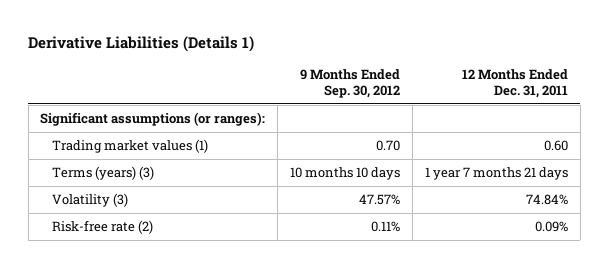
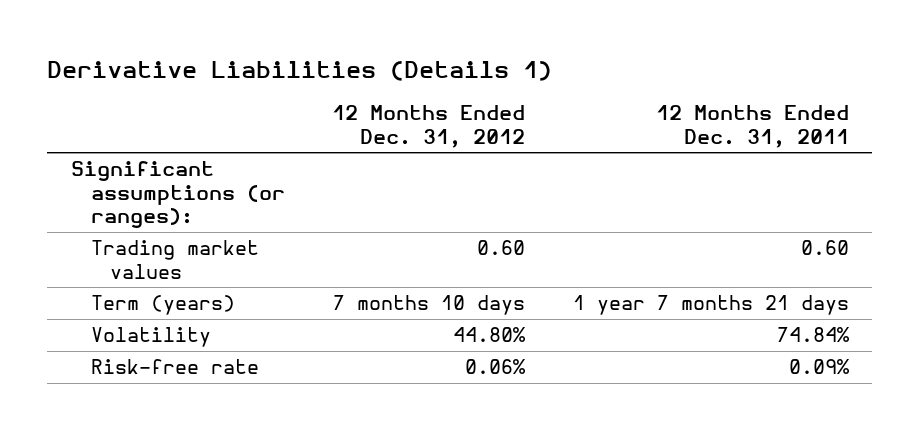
[300,69,401,99] 9 Months Ended Sep. 30, 2012 -> none
none -> [332,105,526,148] 12 Months Ended Dec. 31, 2012
[52,138,209,153] Trading market values (1) -> [90,240,259,279] Trading market values
[52,165,155,180] Terms (years) (3) -> [90,295,235,316] Term (years)
[52,192,129,207] Volatility (3) -> [90,327,211,348] Volatility
[52,219,154,234] Risk-free rate (2) -> [90,359,259,375] Risk-free rate

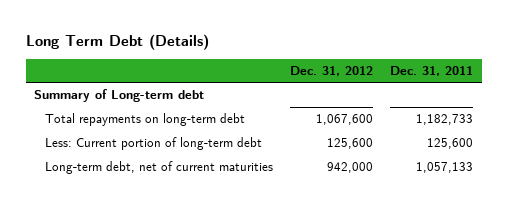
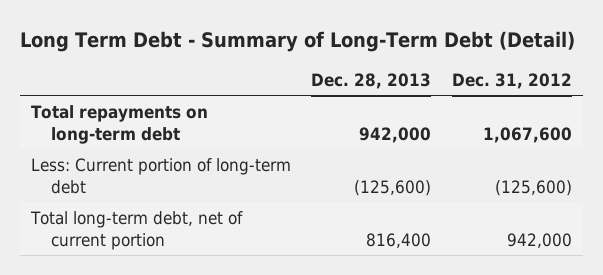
[25,33,209,50] Long Term Debt (Details) -> [20,30,576,52] Long Term Debt - Summary of Long-Term Debt (Detail)
[390,65,474,76] Dec. 31, 2011 -> none
none -> [311,72,432,89] Dec. 28, 2013
[33,89,204,103] Summary of Long-term debt -> none
[327,138,374,150] 125,600 -> [495,179,573,196] (125,600)
[45,161,274,175] Long-term debt, net of current maturities -> [29,210,243,250] Total long-term debt, net of current portion

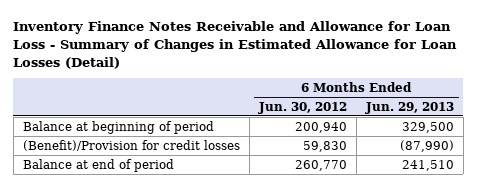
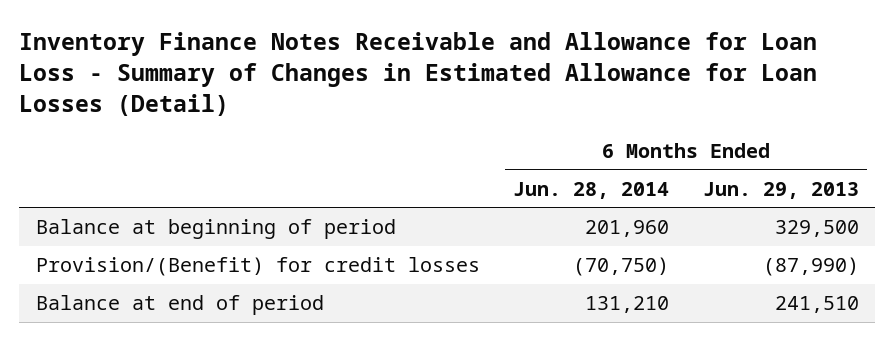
[257,101,347,114] Jun. 30, 2012 -> none
none -> [513,181,670,199] Jun. 28, 2014
[22,139,240,151] (Benefit)/Provision for credit losses -> [35,256,480,276] Provision/(Benefit) for credit losses

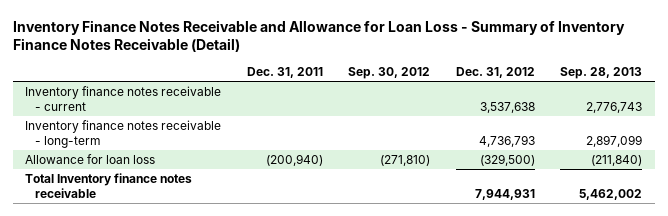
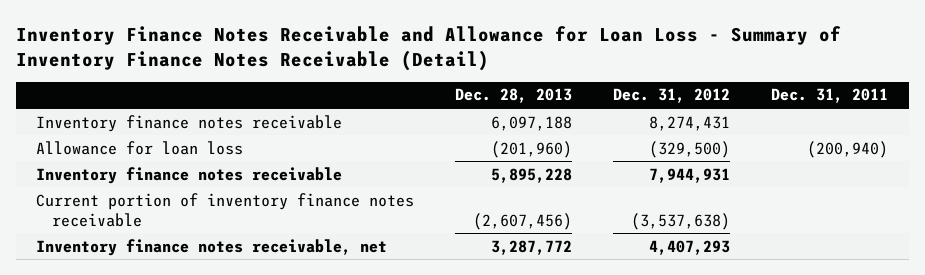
[348,67,431,80] Sep. 30, 2012 -> none
[560,67,643,80] Sep. 28, 2013 -> none
none -> [455,88,573,104] Dec. 28, 2013
[25,119,222,149] Inventory finance notes receivable - long-term -> none
[25,85,222,112] Inventory finance notes receivable - current -> [36,114,343,132] Inventory finance notes receivable
[479,102,535,114] 3,537,638 -> [649,115,731,131] 8,274,431
[25,172,193,199] Total Inventory finance notes receivable -> [36,166,343,184] Inventory finance notes receivable
none -> [36,192,415,227] Current portion of inventory finance notes receivable
none -> [36,238,388,256] Inventory finance notes receivable, net

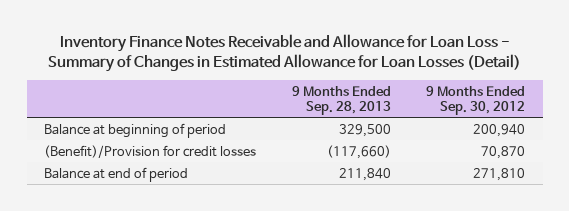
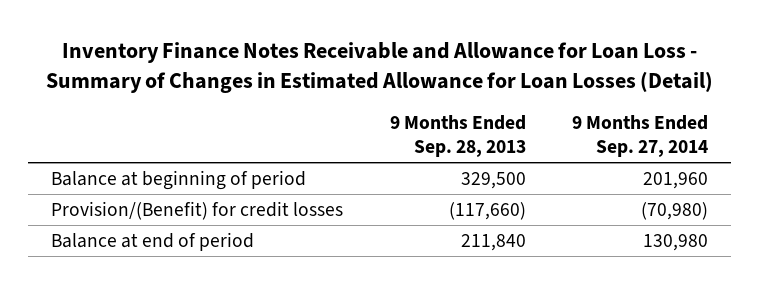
[425,85,525,115] 9 Months Ended Sep. 30, 2012 -> none
none -> [572,115,709,158] 9 Months Ended Sep. 27, 2014
[44,144,257,158] (Benefit)/Provision for credit losses -> [51,200,344,220] Provision/(Benefit) for credit losses

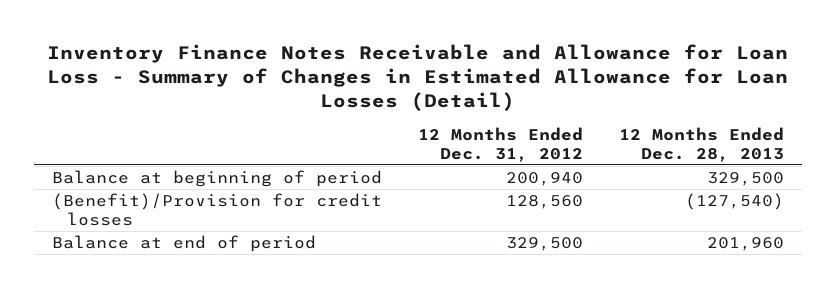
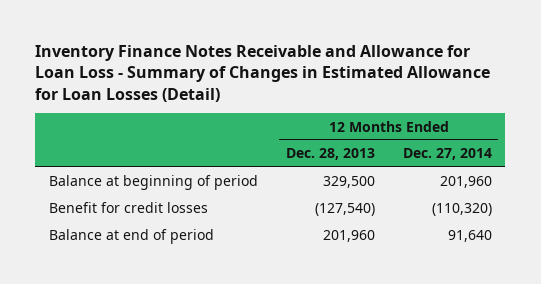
[418,126,584,162] 12 Months Ended Dec. 31, 2012 -> none
none -> [402,148,492,161] Dec. 27, 2014
[52,192,383,227] (Benefit)/Provision for credit losses -> [49,202,209,214] Benefit for credit losses

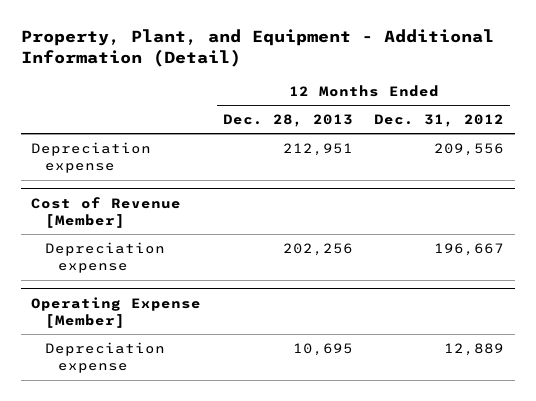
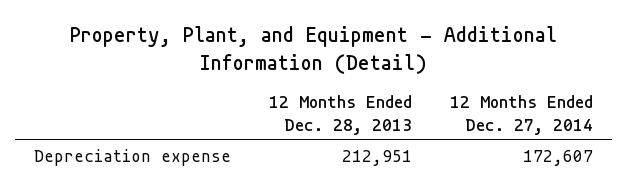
[374,113,505,127] Dec. 31, 2012 -> none
none -> [450,95,594,136] 12 Months Ended Dec. 27, 2014
[31,196,182,229] Cost of Revenue [Member] -> none
[44,241,165,274] Depreciation expense -> none
[31,296,202,329] Operating Expense [Member] -> none
[44,341,165,374] Depreciation expense -> none

